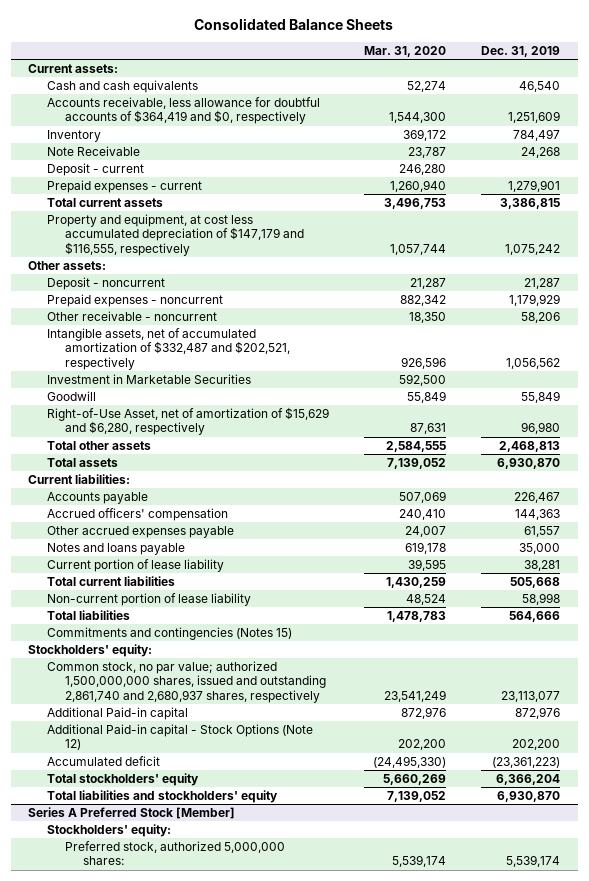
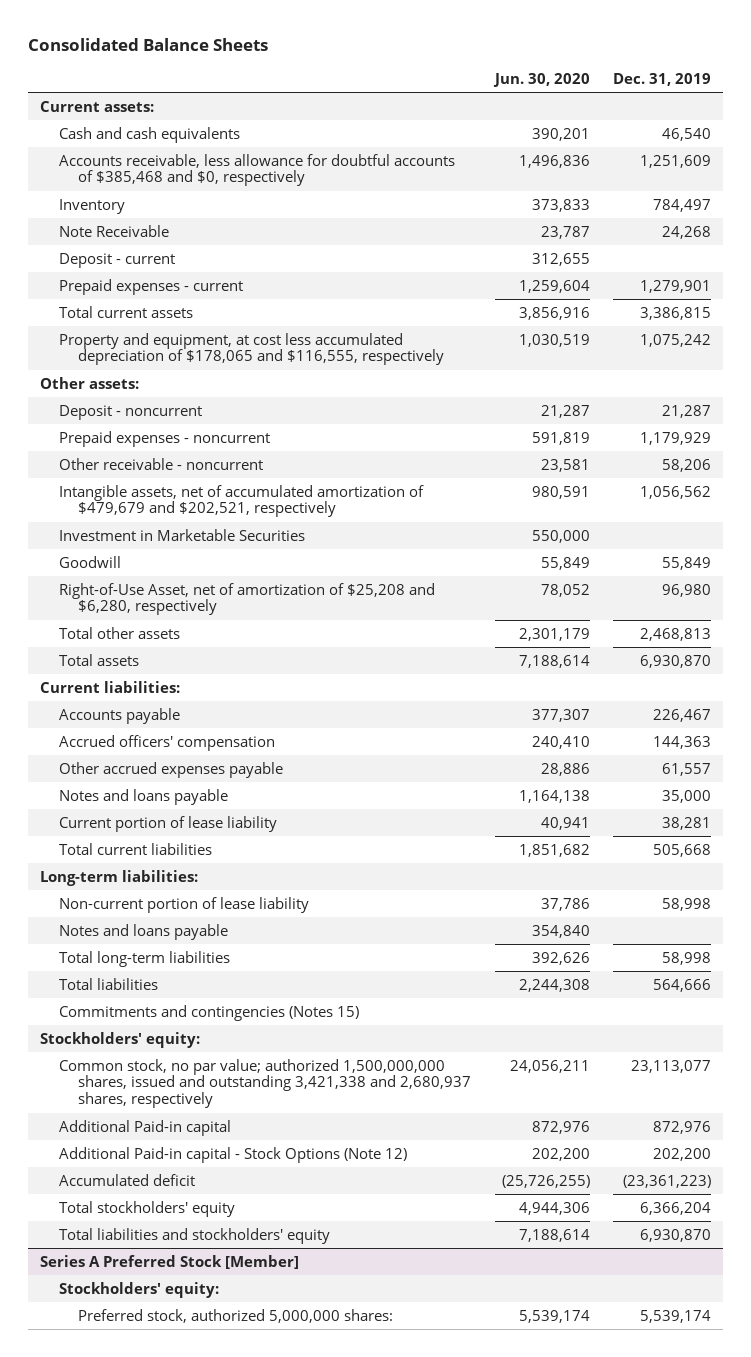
[363,46,446,58] Mar. 31, 2020 -> none
none -> [492,73,590,88] Jun. 30, 2020
[46,97,320,125] Accounts receivable, less allowance for doubtful accounts of $364,419 and $0, respectively -> [59,153,456,187] Accounts receivable, less allowance for doubtful accounts of $385,468 and $0, respectively
[46,214,305,256] Property and equipment, at cost less accumulated depreciation of $147,179 and $116,555, respectively -> [59,332,445,366] Property and equipment, at cost less accumulated depreciation of $178,065 and $116,555, respectively
[46,328,291,370] Intangible assets, net of accumulated amortization of $332,487 and $202,521, respectively -> [59,484,425,518] Intangible assets, net of accumulated amortization of $479,679 and $202,521, respectively
[46,407,329,436] Right-of-Use Asset, net of amortization of $15,629 and $6,280, respectively -> [59,582,436,616] Right-of-Use Asset, net of amortization of $25,208 and $6,280, respectively
none -> [40,869,199,886] Long-term liabilities:
none -> [59,923,229,940] Notes and loans payable
none -> [59,950,231,967] Total long-term liabilities
[46,661,327,703] Common stock, no par value; authorized 1,500,000,000 shares, issued and outstanding 2,861,740 and 2,680,937 shares, respectively -> [59,1058,472,1109] Common stock, no par value; authorized 1,500,000,000 shares, issued and outstanding 3,421,338 and 2,680,937 shares, respectively

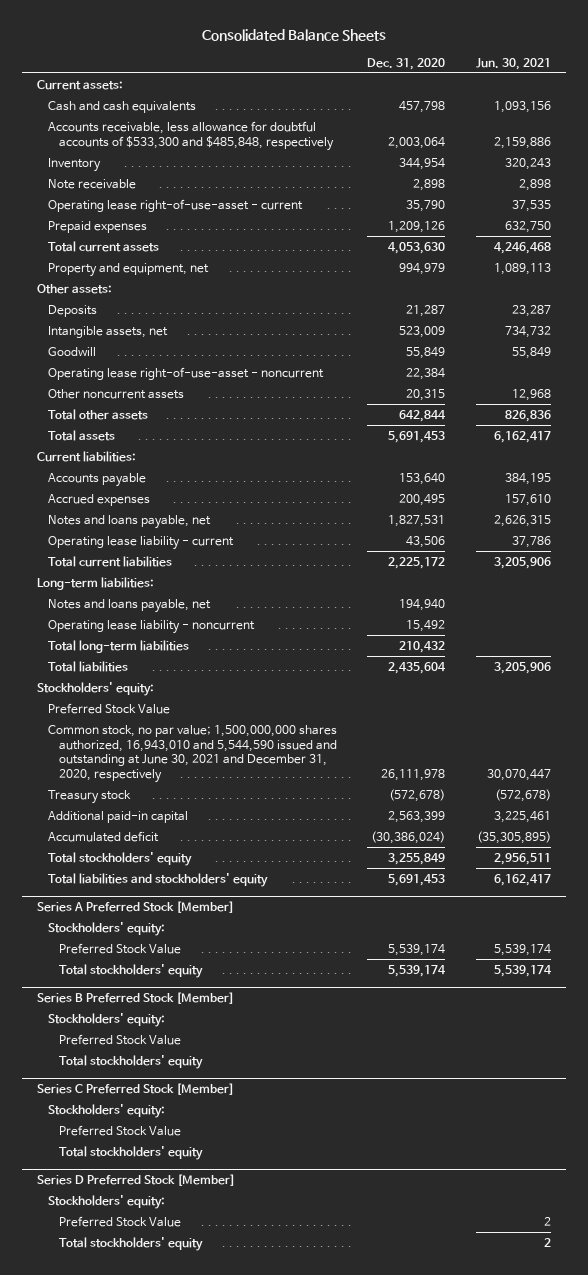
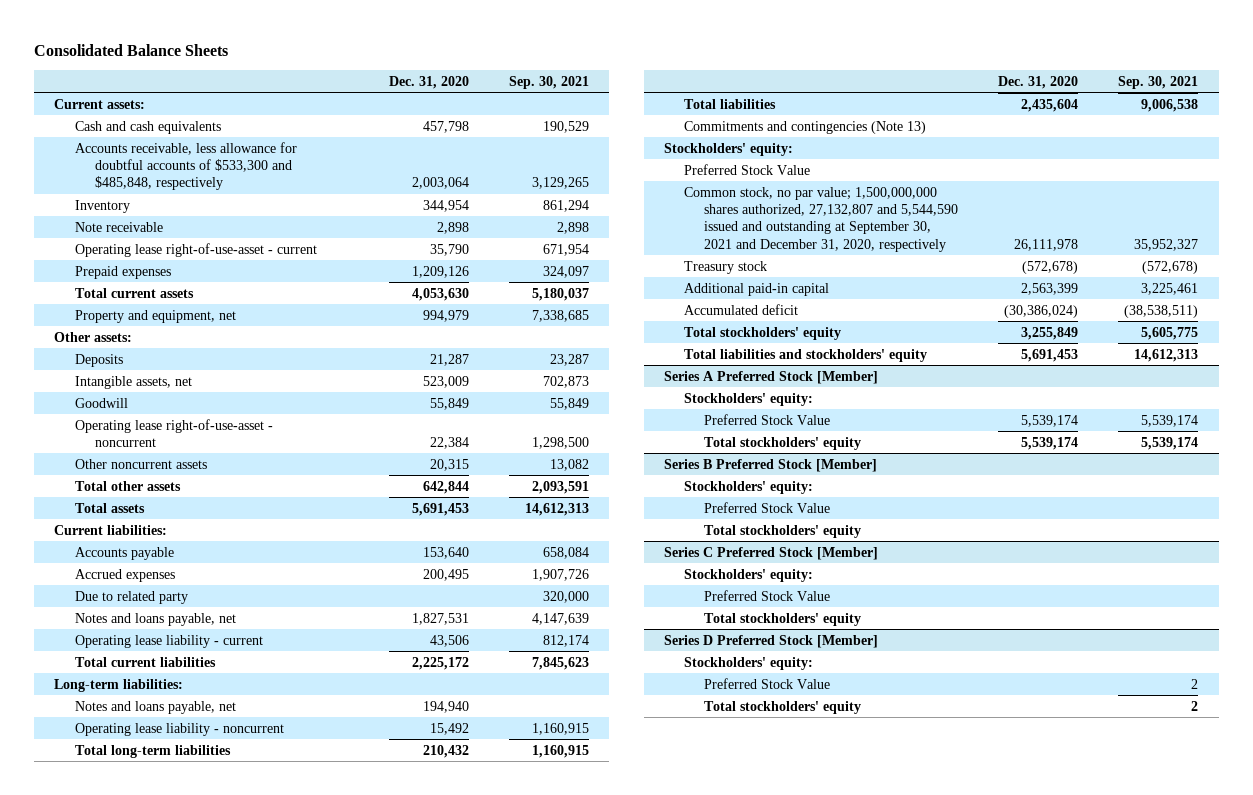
[475,57,551,70] Jun. 30, 2021 -> none
none -> [508,75,589,89] Sep. 30, 2021
none -> [74,590,188,604] Due to related party
none -> [684,120,927,134] Commitments and contingencies (Note 13)
[48,724,338,784] Common stock, no par value; 1,500,000,000 shares authorized, 16,943,010 and 5,544,590 issued and outstanding at June 30, 2021 and December 31, 2020, respectively -> [684,186,959,252] Common stock, no par value; 1,500,000,000 shares authorized, 27,132,807 and 5,544,590 issued and outstanding at September 30, 2021 and December 31, 2020, respectively

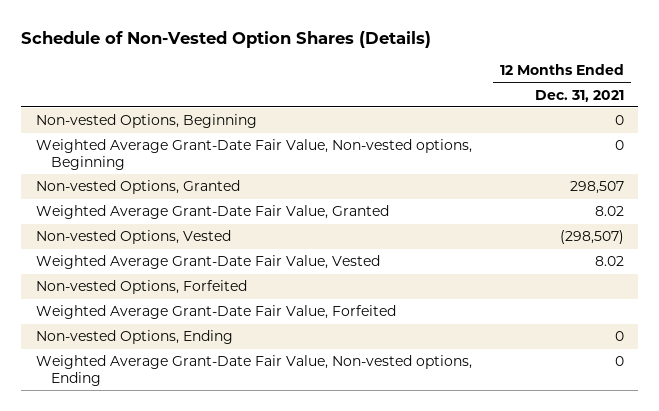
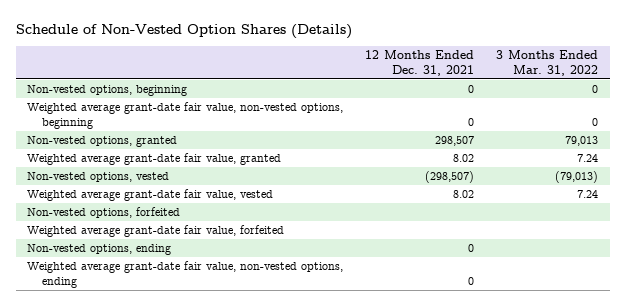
none -> [496,50,599,76] 3 Months Ended Mar. 31, 2022
[35,114,257,129] Non-vested Options, Beginning -> [27,85,188,97] Non-vested options, beginning
[35,139,472,170] Weighted Average Grant-Date Fair Value, Non-vested options, Beginning -> [27,102,344,129] Weighted average grant-date fair value, non-vested options, beginning
[35,180,240,195] Non-vested Options, Granted -> [27,136,178,148] Non-vested options, granted
[35,205,389,220] Weighted Average Grant-Date Fair Value, Granted -> [27,153,282,166] Weighted average grant-date fair value, granted
[35,230,231,245] Non-vested Options, Vested -> [27,172,170,183] Non-vested options, vested
[35,255,380,270] Weighted Average Grant-Date Fair Value, Vested -> [27,189,274,202] Weighted average grant-date fair value, vested
[35,280,247,295] Non-vested Options, Forfeited -> [27,207,181,219] Non-vested options, forfeited
[35,305,396,320] Weighted Average Grant-Date Fair Value, Forfeited -> [27,225,285,238] Weighted average grant-date fair value, forfeited
[35,330,233,345] Non-vested Options, Ending -> [27,244,172,256] Non-vested options, ending
[35,355,472,386] Weighted Average Grant-Date Fair Value, Non-vested options, Ending -> [27,261,344,288] Weighted average grant-date fair value, non-vested options, ending

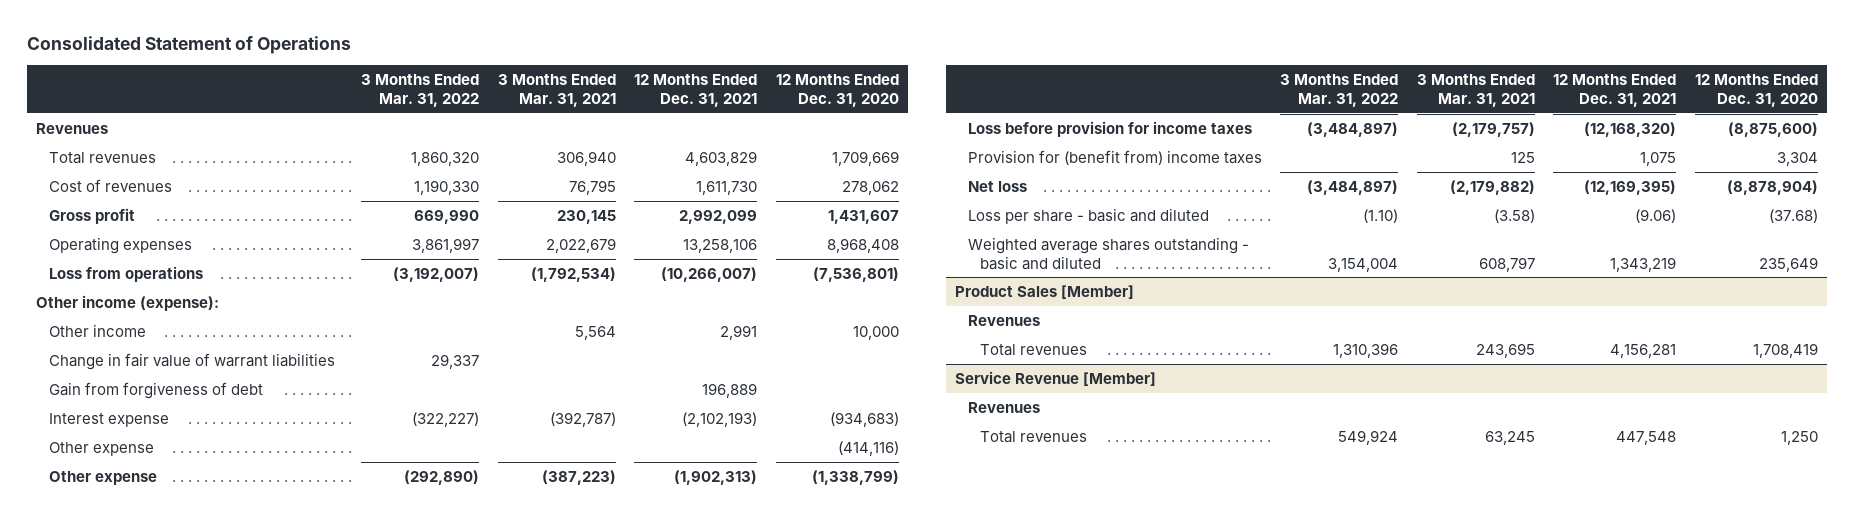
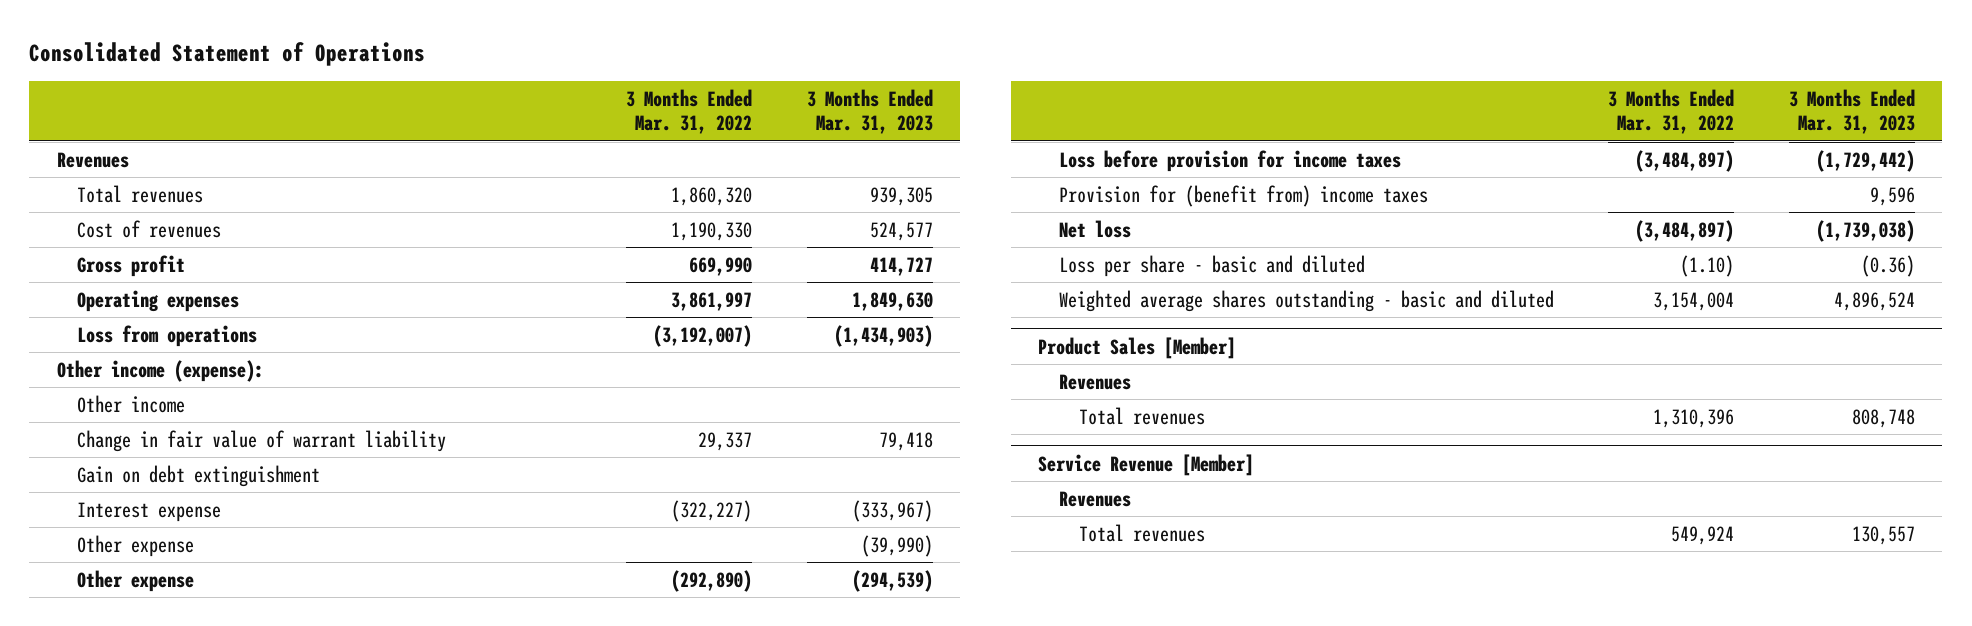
[497,74,616,107] 3 Months Ended Mar. 31, 2021 -> none
[634,74,758,107] 12 Months Ended Dec. 31, 2021 -> none
[775,74,899,107] 12 Months Ended Dec. 31, 2020 -> none
none -> [807,88,934,134] 3 Months Ended Mar. 31, 2023
[48,382,263,400] Gain from forgiveness of debt -> none
[48,353,335,371] Change in fair value of warrant liabilities -> [76,429,446,452] Change in fair value of warrant liability
none -> [76,464,320,487] Gain on debt extinguishment

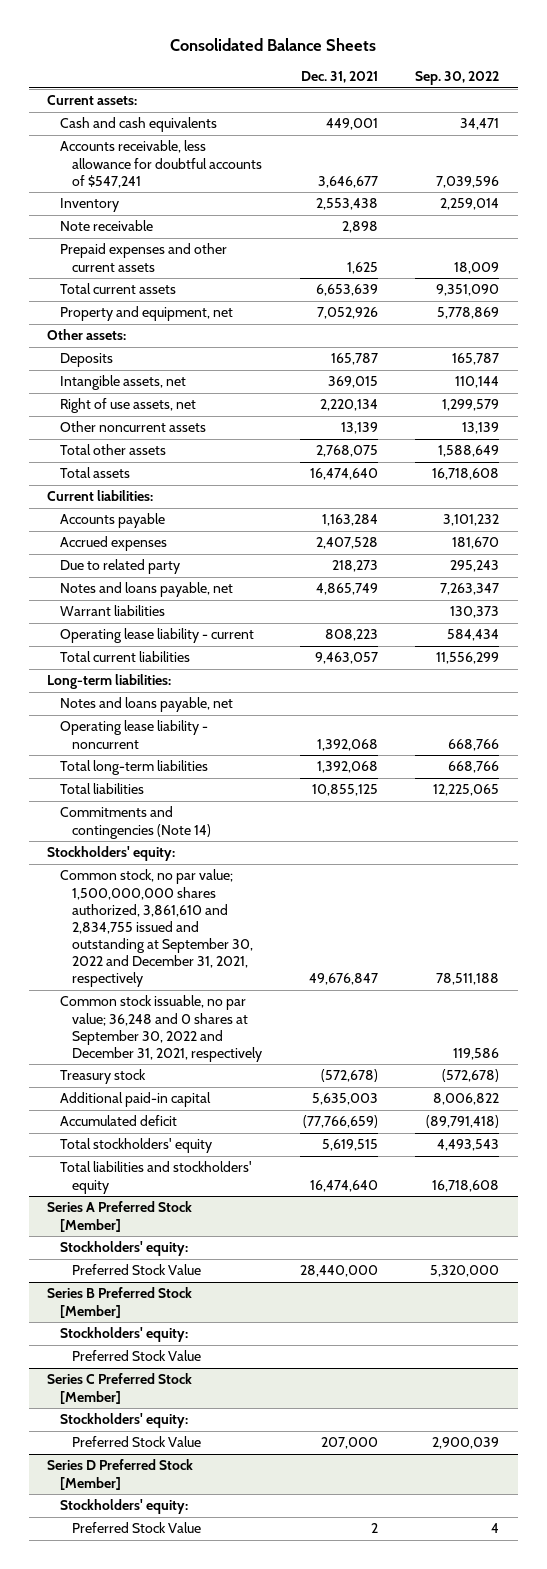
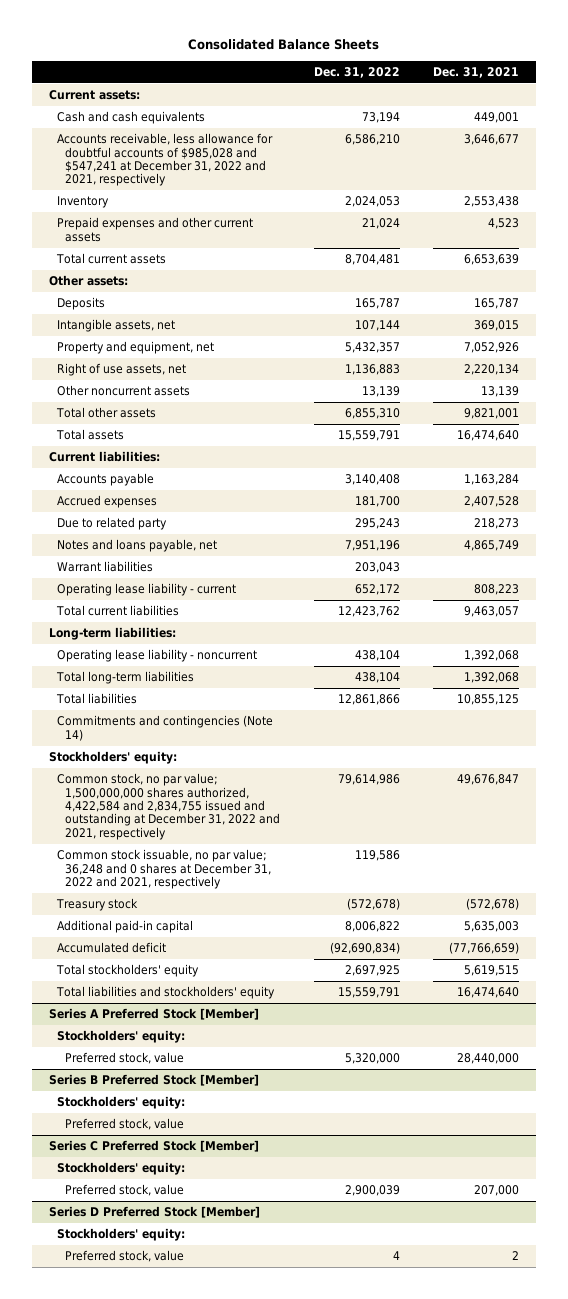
[415,71,500,86] Sep. 30, 2022 -> none
none -> [313,66,400,78] Dec. 31, 2022
[59,140,263,188] Accounts receivable, less allowance for doubtful accounts of $547,241 -> [56,133,273,187] Accounts receivable, less allowance for doubtful accounts of $985,028 and $547,241 at December 31, 2022 and 2021, respectively
[59,220,153,232] Note receivable -> none
[346,261,378,274] 1,625 -> [488,218,520,230] 4,523
[59,306,233,322] Property and equipment, net -> [56,341,214,355] Property and equipment, net
[315,445,378,458] 2,768,075 -> [464,408,520,420] 9,821,001
[59,697,233,713] Notes and loans payable, net -> none
[59,869,254,988] Common stock, no par value; 1,500,000,000 shares authorized, 3,861,610 and 2,834,755 issued and outstanding at September 30, 2022 and December 31, 2021, respectively -> [56,773,281,840] Common stock, no par value; 1,500,000,000 shares authorized, 4,422,584 and 2,834,755 issued and outstanding at December 31, 2022 and 2021, respectively
[59,995,263,1062] Common stock issuable, no par value; 36,248 and 0 shares at September 30, 2022 and December 31, 2021, respectively -> [56,849,272,889] Common stock issuable, no par value; 36,248 and 0 shares at December 31, 2022 and 2021, respectively
[72,1264,202,1276] Preferred Stock Value -> [65,1052,185,1065] Preferred stock, value
[72,1350,202,1362] Preferred Stock Value -> [65,1118,185,1131] Preferred stock, value
[72,1436,202,1448] Preferred Stock Value -> [65,1184,185,1197] Preferred stock, value
[72,1522,202,1534] Preferred Stock Value -> [65,1250,185,1263] Preferred stock, value

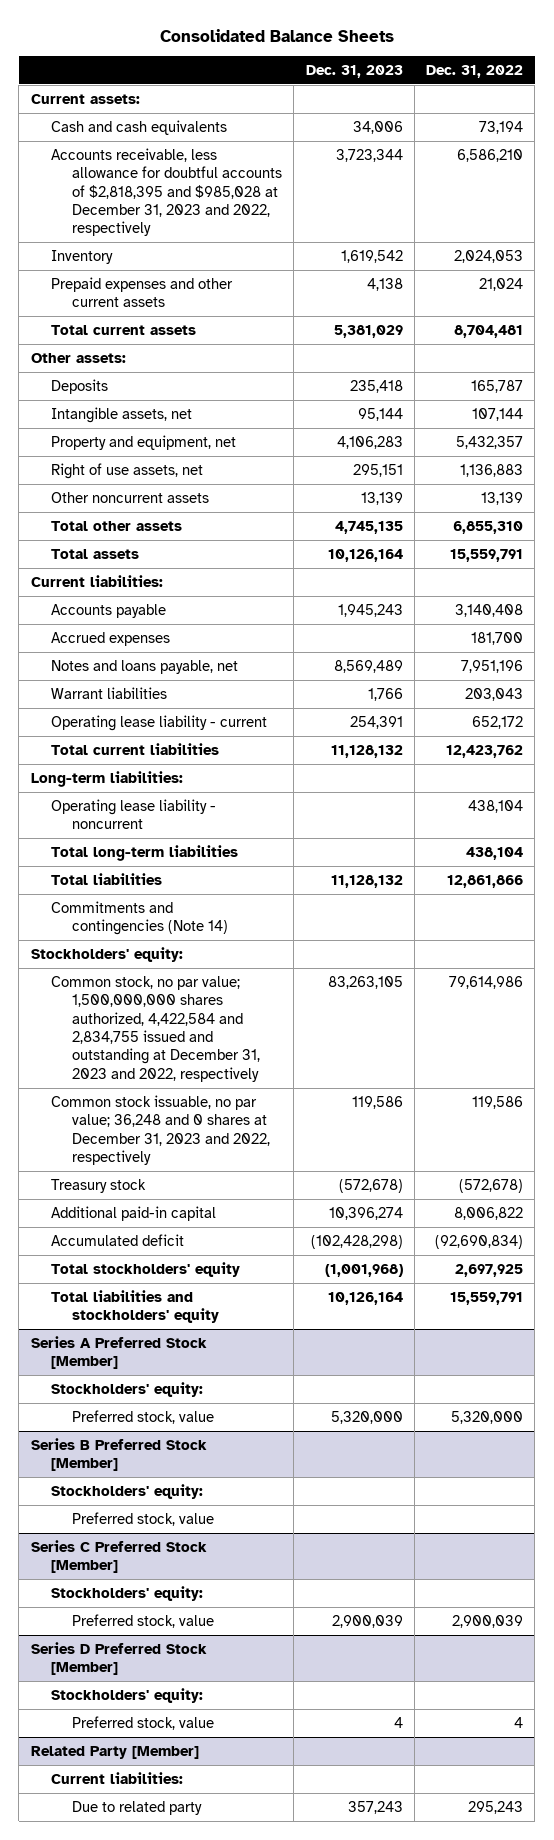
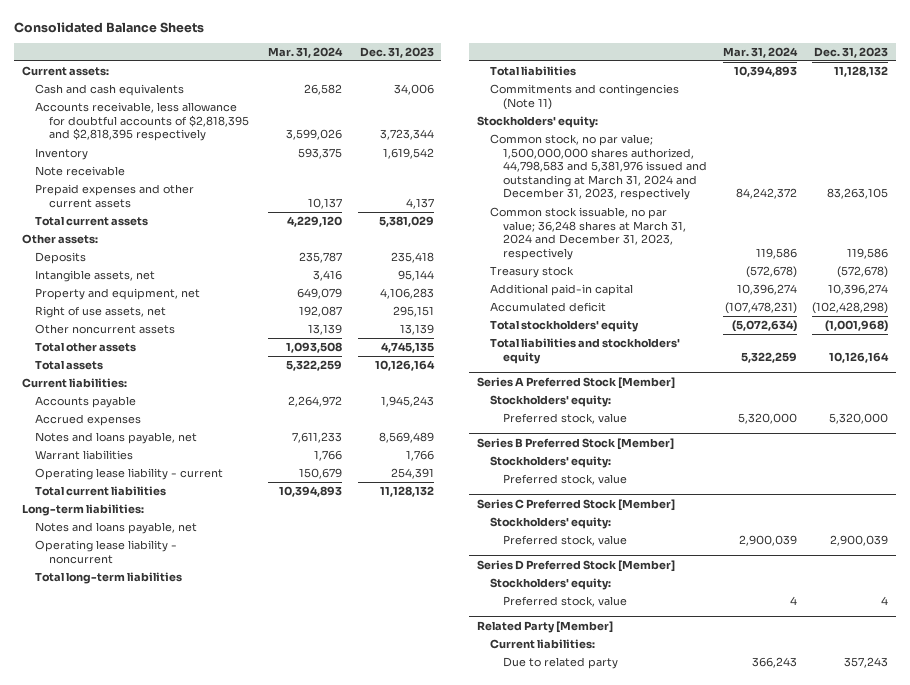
[425,64,523,78] Dec. 31, 2022 -> none
none -> [268,46,344,58] Mar. 31, 2024
[51,147,283,237] Accounts receivable, less allowance for doubtful accounts of $2,818,395 and $985,028 at December 31, 2023 and 2022, respectively -> [35,102,249,142] Accounts receivable, less allowance for doubtful accounts of $2,818,395 and $2,818,395 respectively
none -> [35,166,126,177] Note receivable
[366,277,403,291] 4,138 -> [405,197,434,209] 4,137
none -> [35,522,198,535] Notes and loans payable, net
[51,900,229,936] Commitments and contingencies (Note 14) -> [490,84,680,110] Commitments and contingencies (Note 11)
[51,975,261,1082] Common stock, no par value; 1,500,000,000 shares authorized, 4,422,584 and 2,834,755 issued and outstanding at December 31, 2023 and 2022, respectively -> [490,134,708,201] Common stock, no par value; 1,500,000,000 shares authorized, 44,798,583 and 5,381,976 issued and outstanding at March 31, 2024 and December 31, 2023, respectively
[51,1094,271,1165] Common stock issuable, no par value; 36,248 and 0 shares at December 31, 2023 and 2022, respectively -> [490,207,687,260] Common stock issuable, no par value; 36,248 shares at March 31, 2024 and December 31, 2023, respectively

